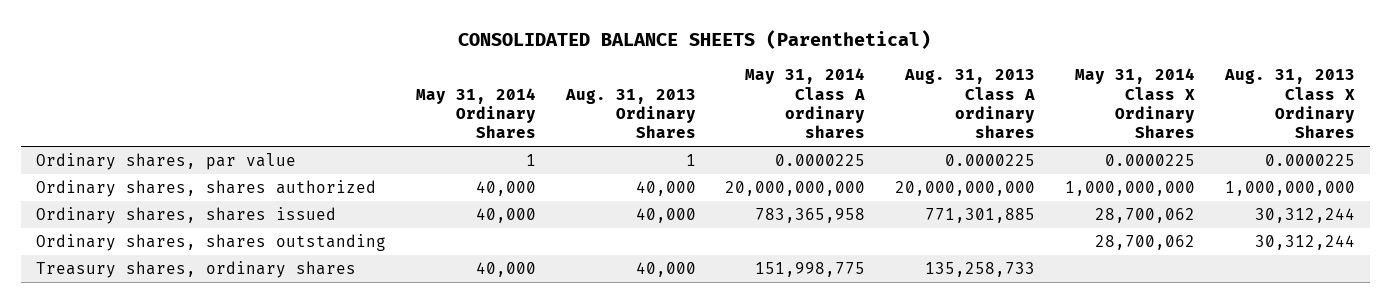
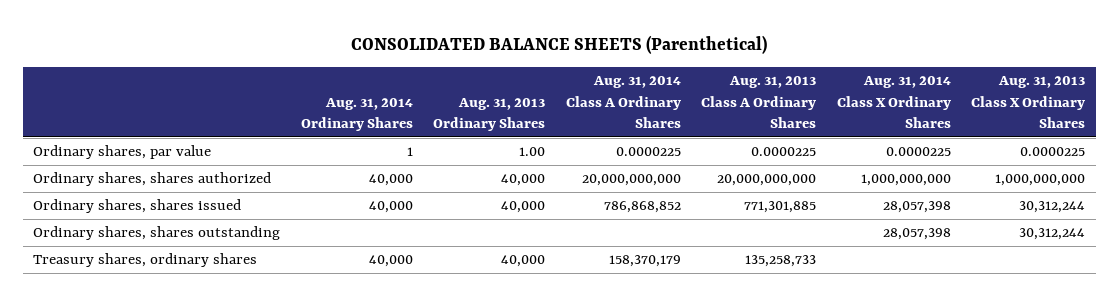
[416,87,537,139] May 31, 2014 Ordinary Shares -> none
[745,68,866,139] May 31, 2014 Class A ordinary shares -> none
[904,69,1036,139] Aug. 31, 2013 Class A ordinary shares -> none
[1074,68,1195,139] May 31, 2014 Class X Ordinary Shares -> none
none -> [300,97,413,132] Aug. 31, 2014 Ordinary Shares
none -> [565,76,681,129] Aug. 31, 2014 Class A Ordinary Shares
none -> [701,76,817,129] Aug. 31, 2013 Class A Ordinary Shares
none -> [836,76,951,129] Aug. 31, 2014 Class X Ordinary Shares
[685,153,696,166] 1 -> [519,147,546,157] 1.00

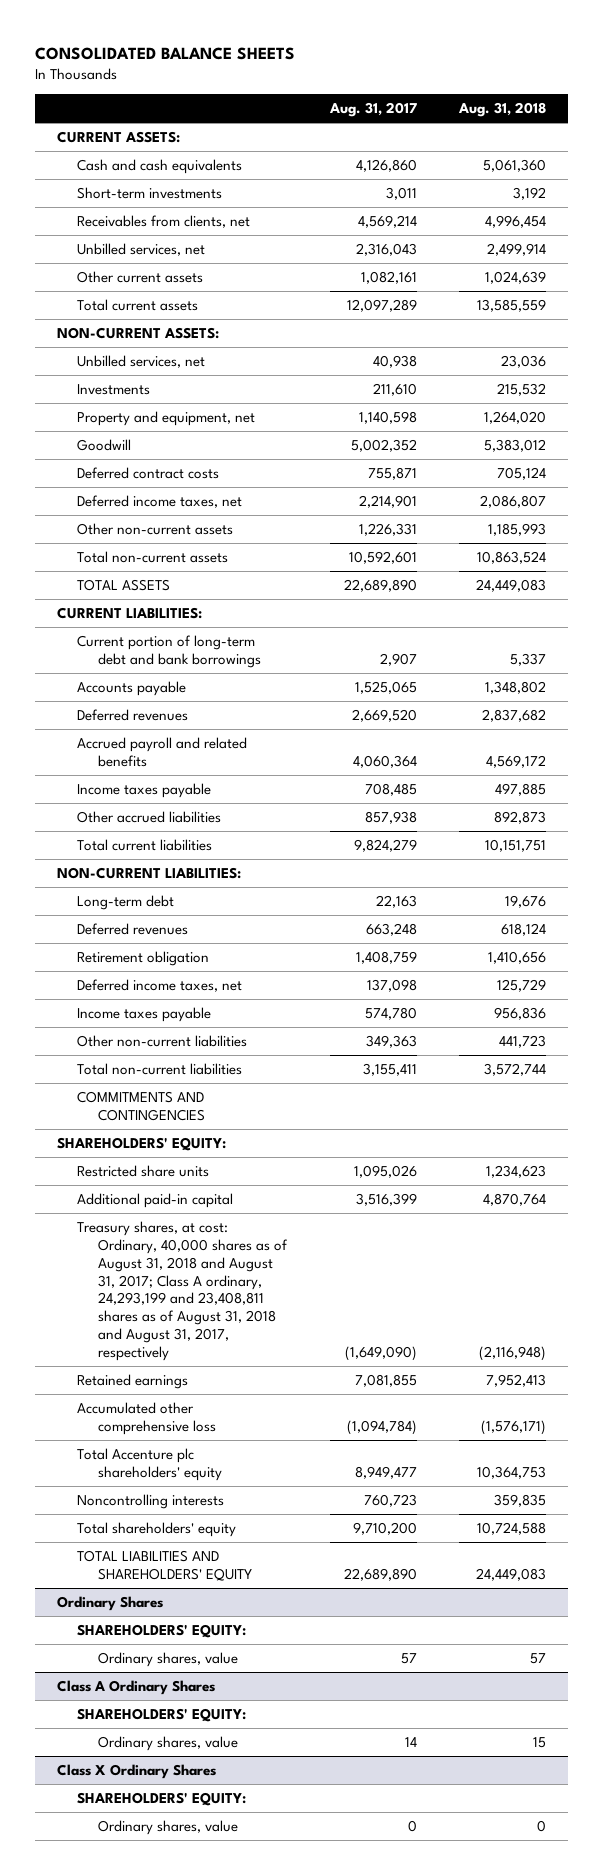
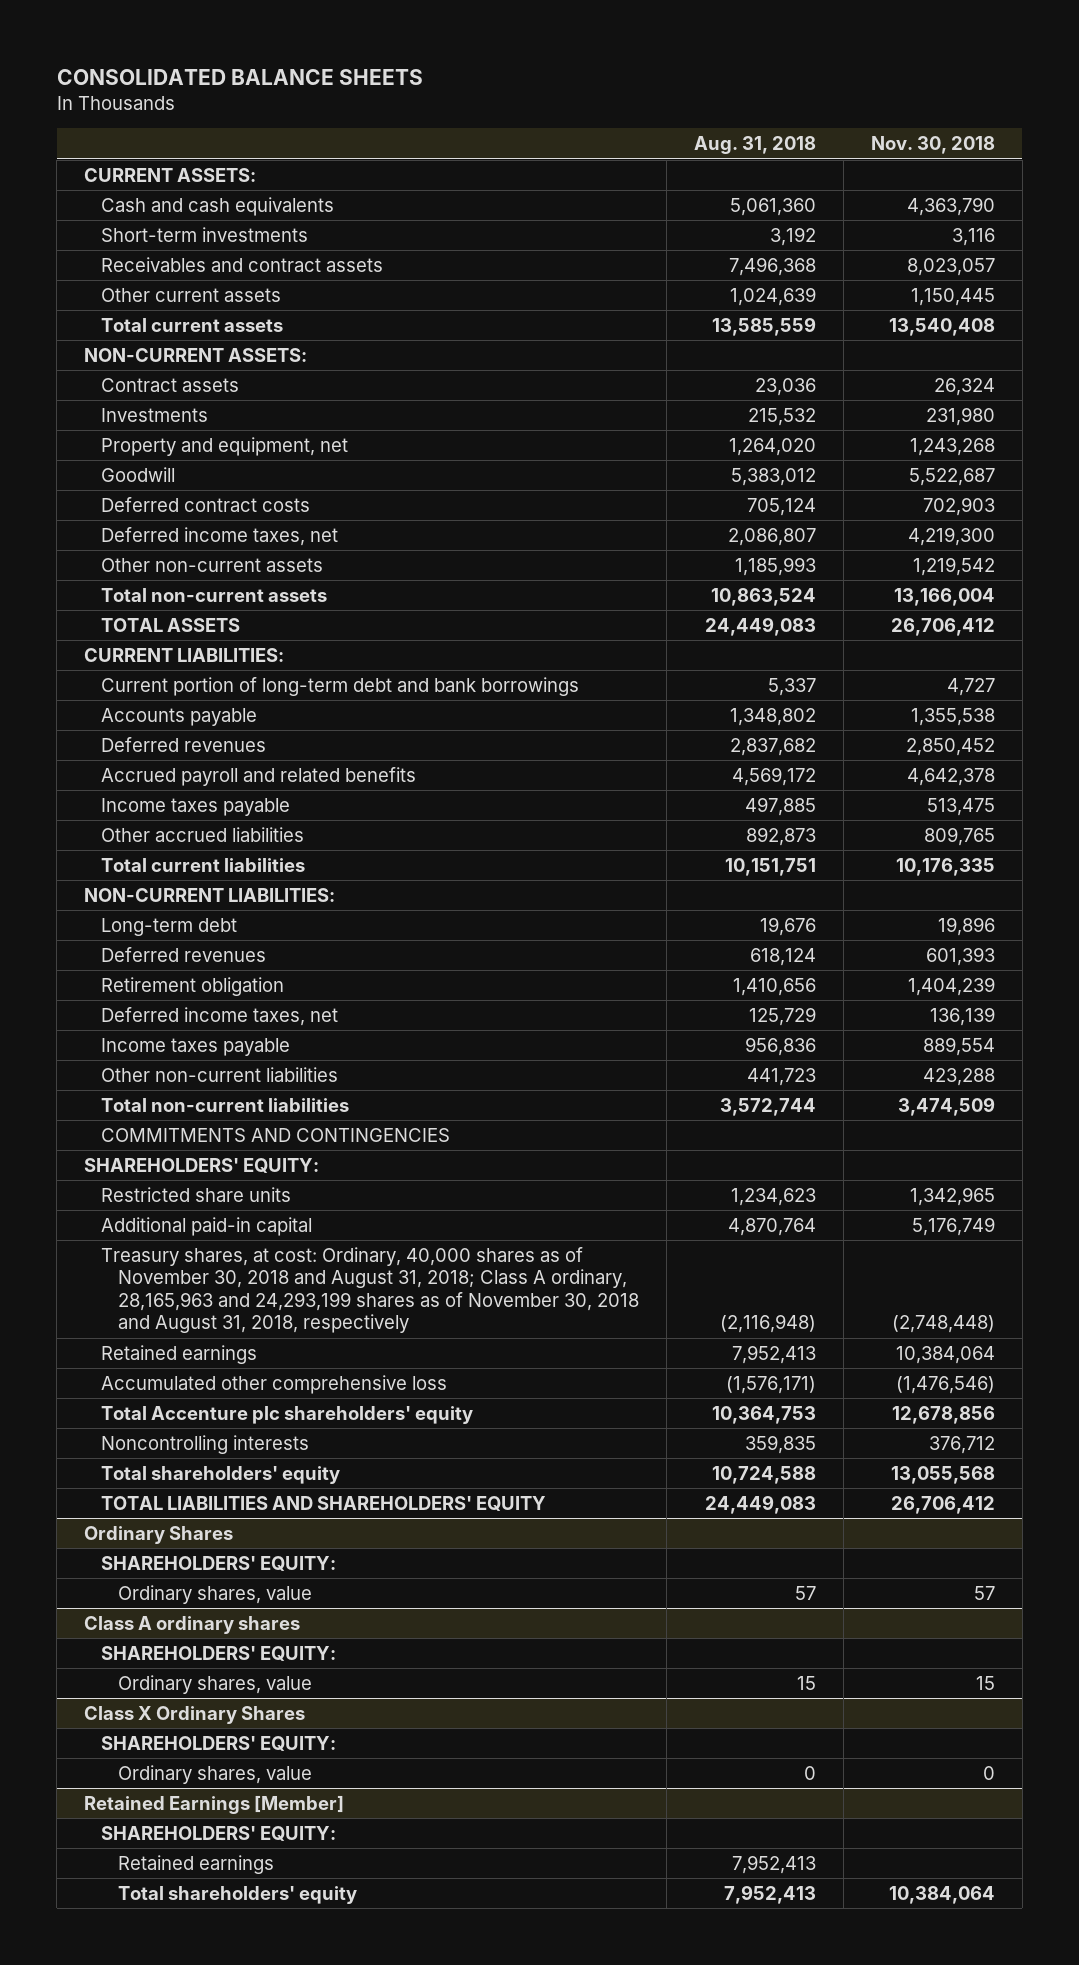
[328,101,417,117] Aug. 31, 2017 -> none
none -> [870,136,995,155] Nov. 30, 2018
[77,215,251,229] Receivables from clients, net -> none
[77,243,206,257] Unbilled services, net -> none
none -> [101,256,384,272] Receivables and contract assets
[77,355,206,369] Unbilled services, net -> [101,377,240,392] Contract assets
[77,1221,289,1361] Treasury shares, at cost: Ordinary, 40,000 shares as of August 31, 2018 and August 31, 2017; Class A ordinary, 24,293,199 and 23,408,811 shares as of August 31, 2018 and August 31, 2017, respectively -> [101,1246,640,1334] Treasury shares, at cost: Ordinary, 40,000 shares as of November 30, 2018 and August 31, 2018; Class A ordinary, 28,165,963 and 24,293,199 shares as of November 30, 2018 and August 31, 2018, respectively
[56,1680,215,1696] Class A Ordinary Shares -> [84,1615,301,1634] Class A ordinary shares
none -> [84,1794,345,1814] Retained Earnings [Member]
none -> [101,1825,337,1841] SHAREHOLDERS' EQUITY:
none -> [118,1854,275,1874] Retained earnings
none -> [118,1885,358,1904] Total shareholders' equity

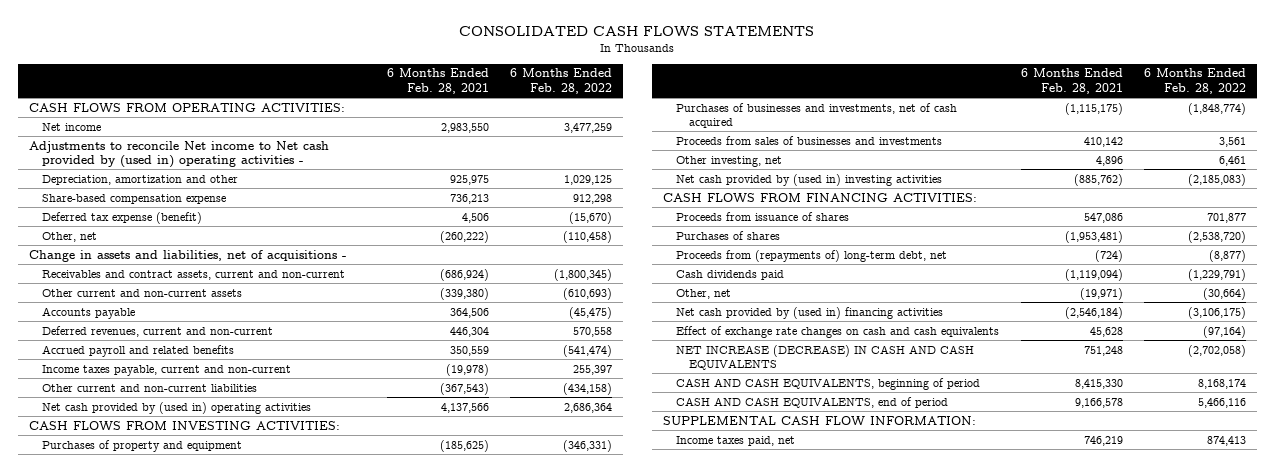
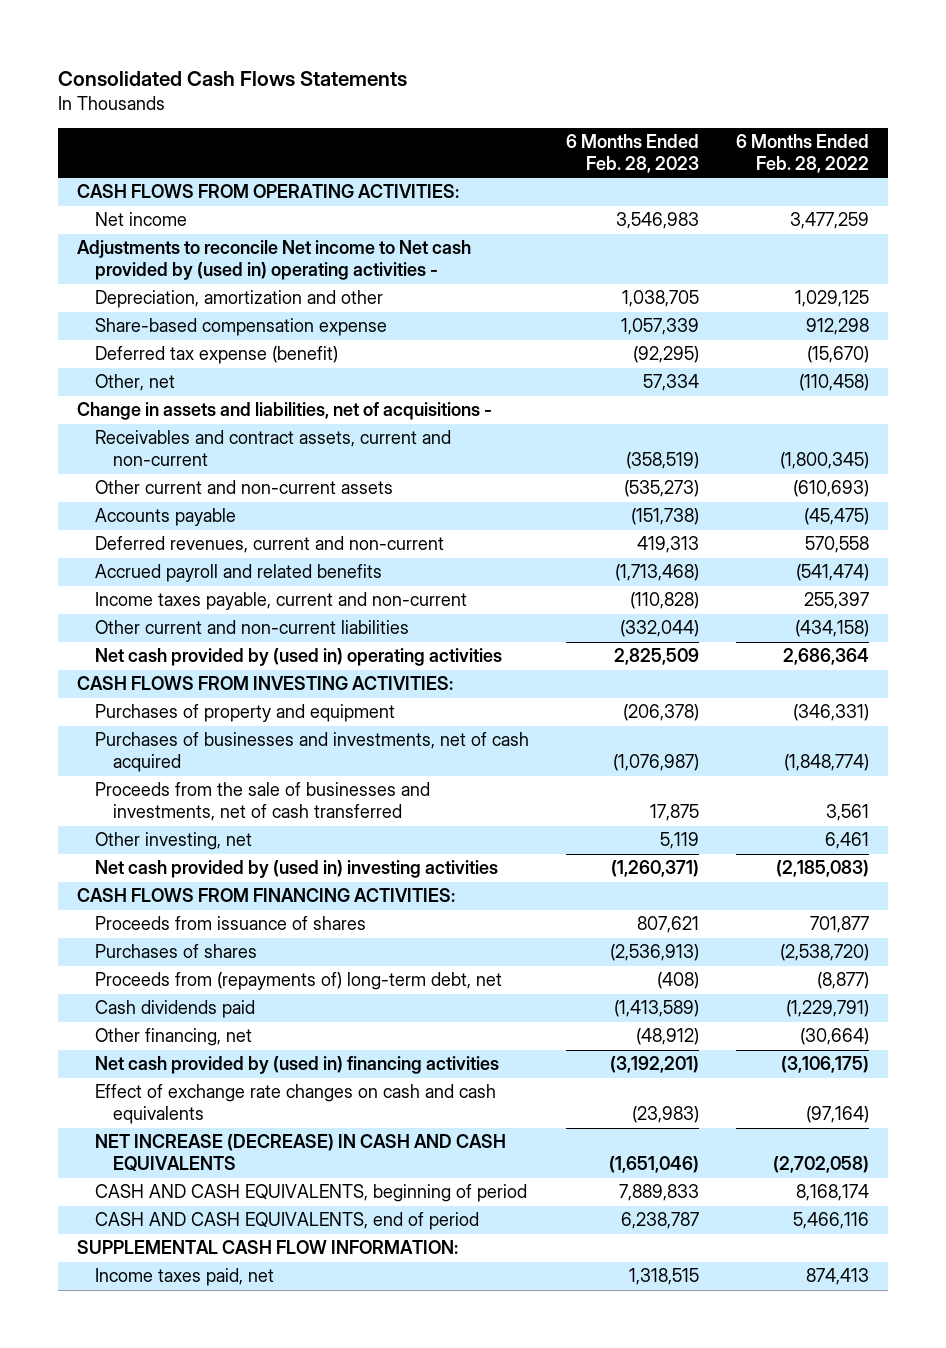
[459,26,815,37] CONSOLIDATED CASH FLOWS STATEMENTS -> [58,70,408,86] Consolidated Cash Flows Statements
[386,68,489,94] 6 Months Ended Feb. 28, 2021 -> none
none -> [566,134,700,174] 6 Months Ended Feb. 28, 2023
[676,135,943,145] Proceeds from sales of businesses and investments -> [94,782,430,822] Proceeds from the sale of businesses and investments, net of cash transferred
[676,288,732,299] Other, net -> [94,1028,252,1047] Other financing, net

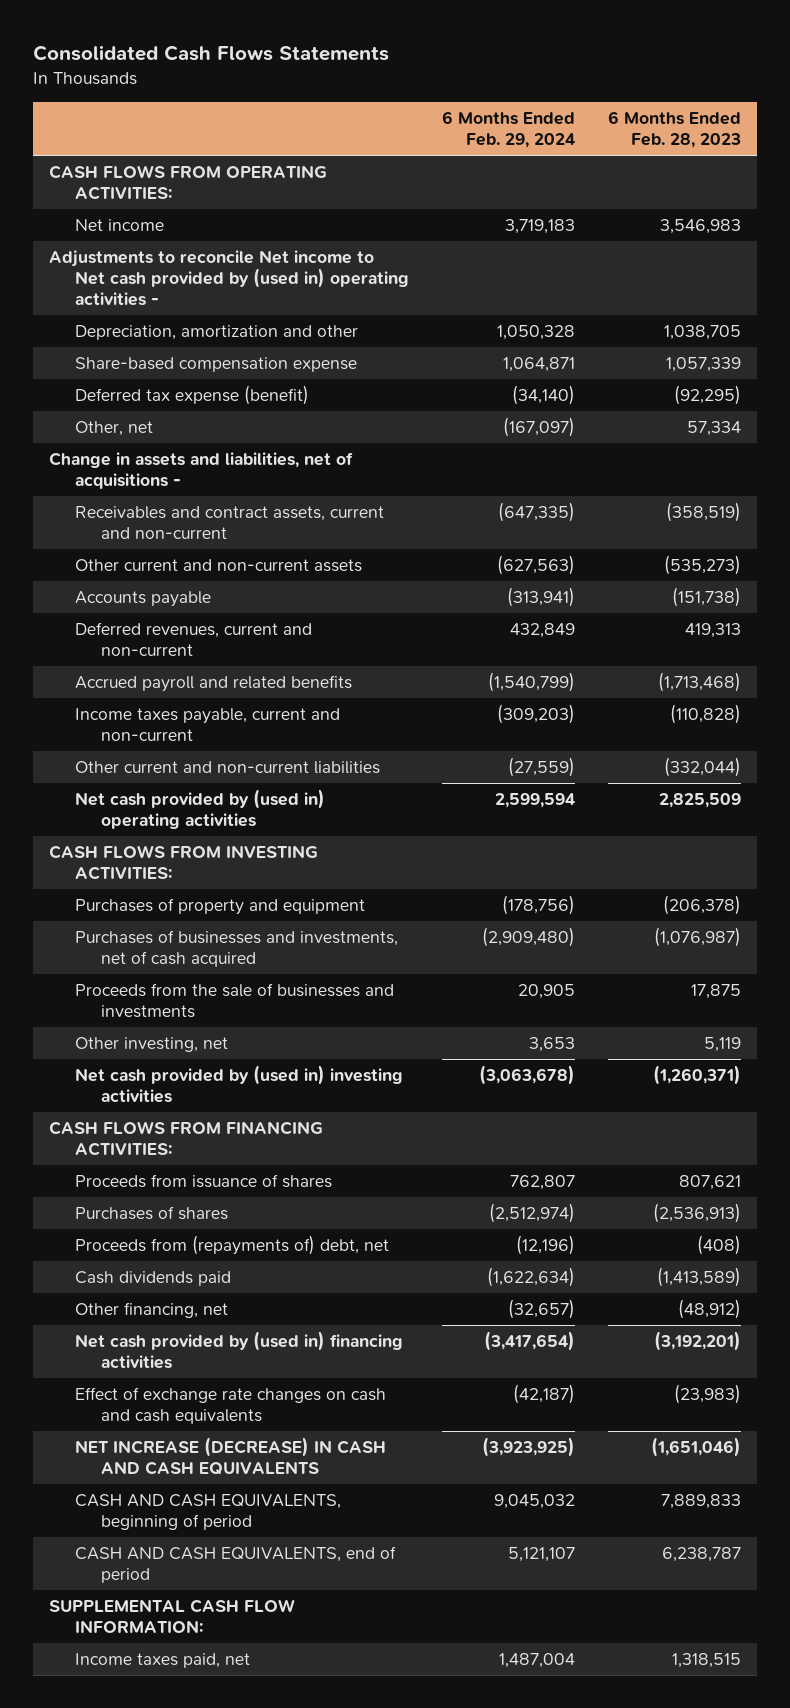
[736,134,870,174] 6 Months Ended Feb. 28, 2022 -> none
none -> [441,110,575,149] 6 Months Ended Feb. 29, 2024
[94,782,430,822] Proceeds from the sale of businesses and investments, net of cash transferred -> [75,983,395,1019] Proceeds from the sale of businesses and investments
[94,972,502,991] Proceeds from (repayments of) long-term debt, net -> [75,1235,390,1256] Proceeds from (repayments of) debt, net

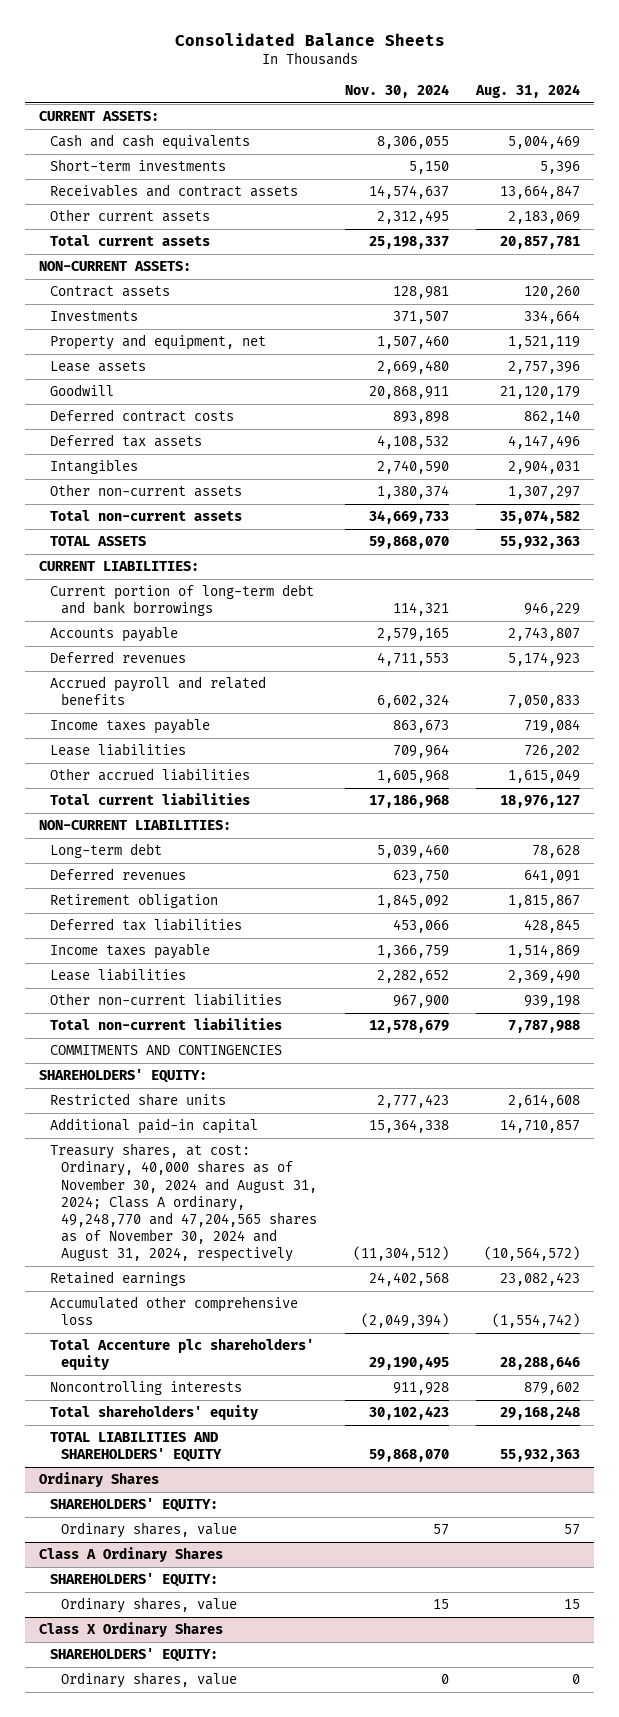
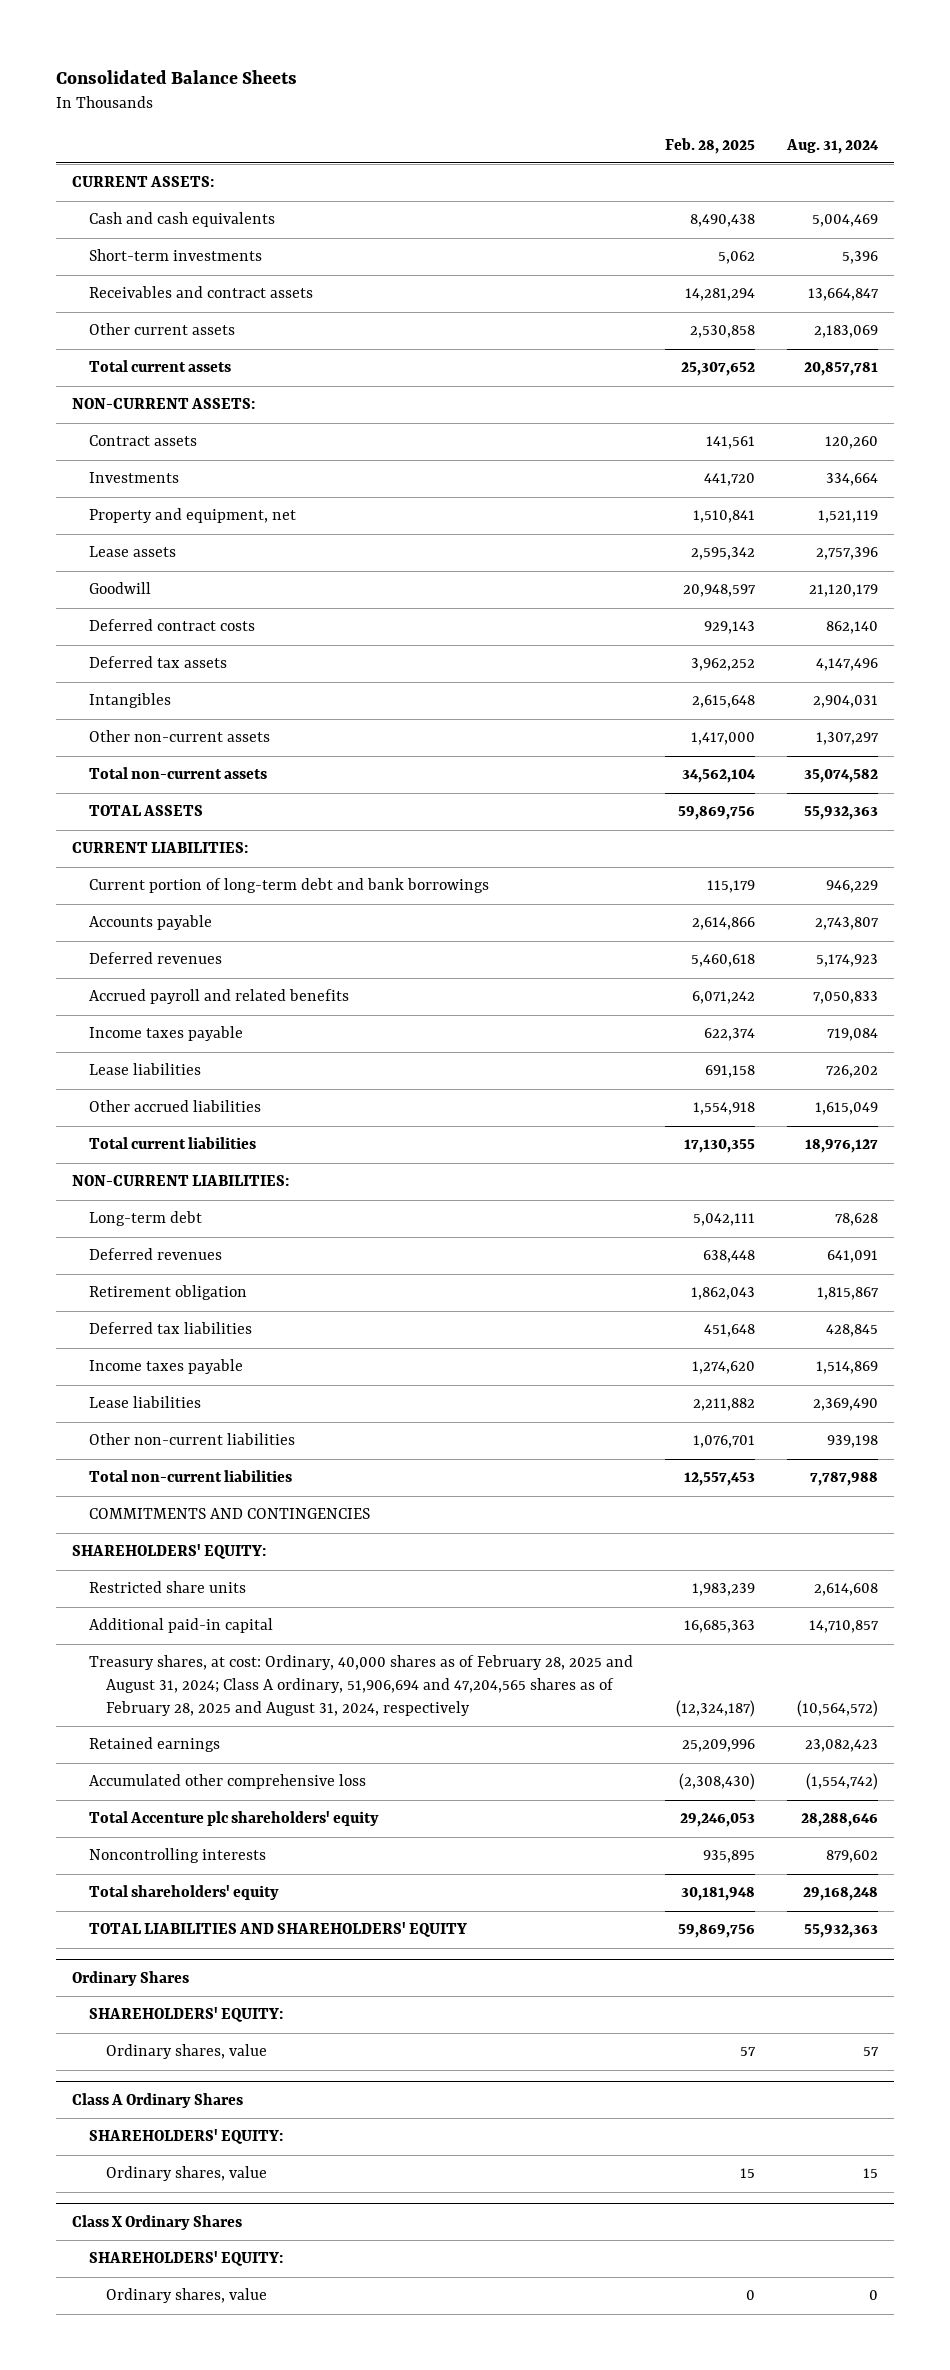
[344,83,449,98] Nov. 30, 2024 -> none
none -> [664,137,755,154] Feb. 28, 2025
[50,1143,318,1263] Treasury shares, at cost: Ordinary, 40,000 shares as of November 30, 2024 and August 31, 2024; Class A ordinary, 49,248,770 and 47,204,565 shares as of November 30, 2024 and August 31, 2024, respectively -> [88,1655,633,1716] Treasury shares, at cost: Ordinary, 40,000 shares as of February 28, 2025 and August 31, 2024; Class A ordinary, 51,906,694 and 47,204,565 shares as of February 28, 2025 and August 31, 2024, respectively

